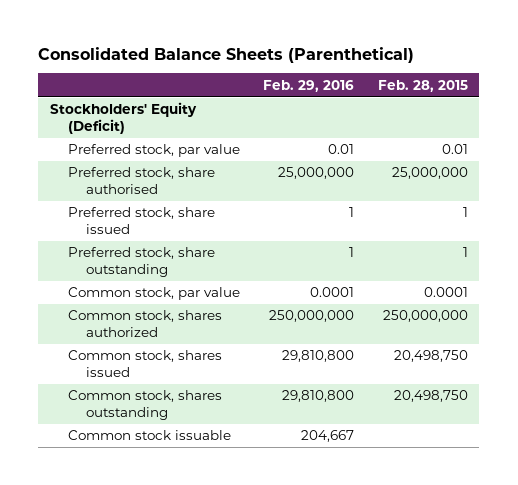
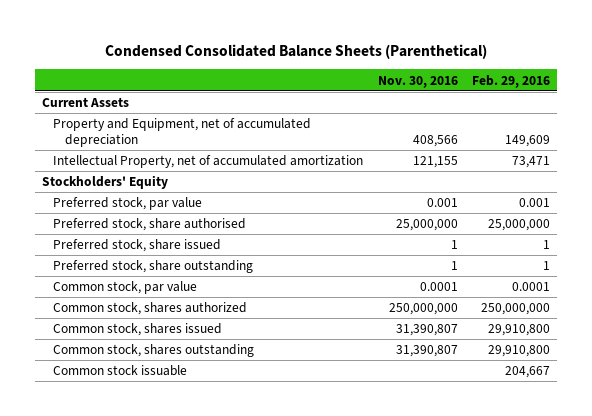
[38,46,415,63] Consolidated Balance Sheets (Parenthetical) -> [104,43,487,59] Condensed Consolidated Balance Sheets (Parenthetical)
[377,79,468,92] Feb. 28, 2015 -> none
none -> [377,75,458,88] Nov. 30, 2016
none -> [42,97,130,108] Current Assets
none -> [53,118,312,148] Property and Equipment, net of accumulated depreciation
none -> [53,155,364,169] Intellectual Property, net of accumulated amortization
[49,102,197,135] Stockholders' Equity (Deficit) -> [42,175,169,190] Stockholders' Equity
[328,144,355,155] 0.01 -> [518,198,550,208] 0.001
[282,350,355,363] 29,810,800 -> [487,324,550,337] 29,910,800
[282,390,355,403] 29,810,800 -> [487,345,550,358] 29,910,800

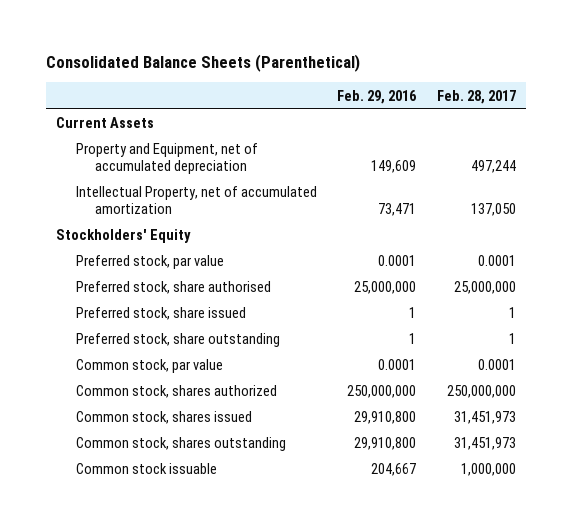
[104,43,487,59] Condensed Consolidated Balance Sheets (Parenthetical) -> [45,54,360,73] Consolidated Balance Sheets (Parenthetical)
[377,75,458,88] Nov. 30, 2016 -> none
none -> [436,89,516,104] Feb. 28, 2017
[518,198,550,208] 0.001 -> [378,255,417,267] 0.0001

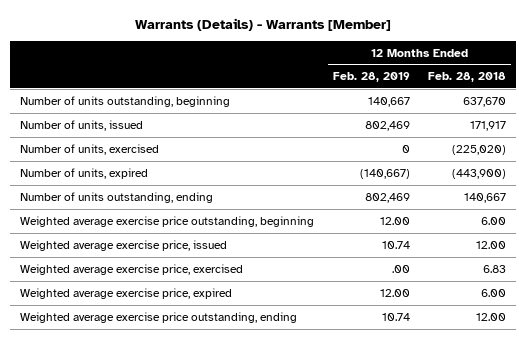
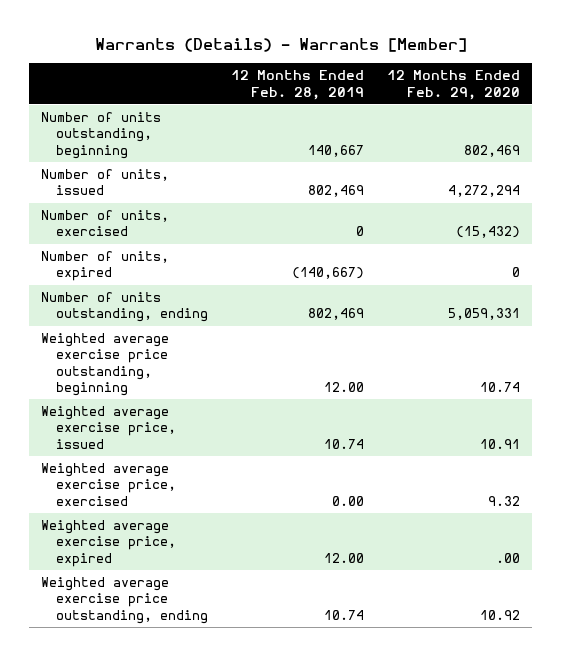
[428,72,507,83] Feb. 28, 2018 -> none
none -> [387,70,521,100] 12 Months Ended Feb. 29, 2020
[391,264,410,273] .00 -> [331,495,364,506] 0.00

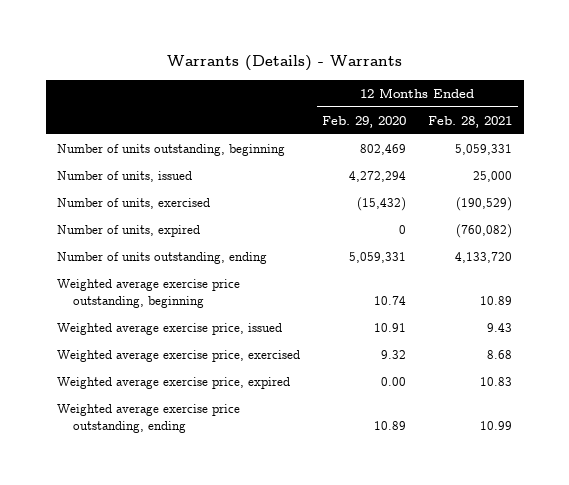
[94,38,467,53] Warrants (Details) - Warrants [Member] -> [166,55,402,72] Warrants (Details) - Warrants
[230,70,364,100] 12 Months Ended Feb. 28, 2019 -> none
none -> [428,115,513,128] Feb. 28, 2021
[496,552,521,563] .00 -> [381,377,407,387] 0.00
[480,609,521,620] 10.92 -> [374,420,407,430] 10.89

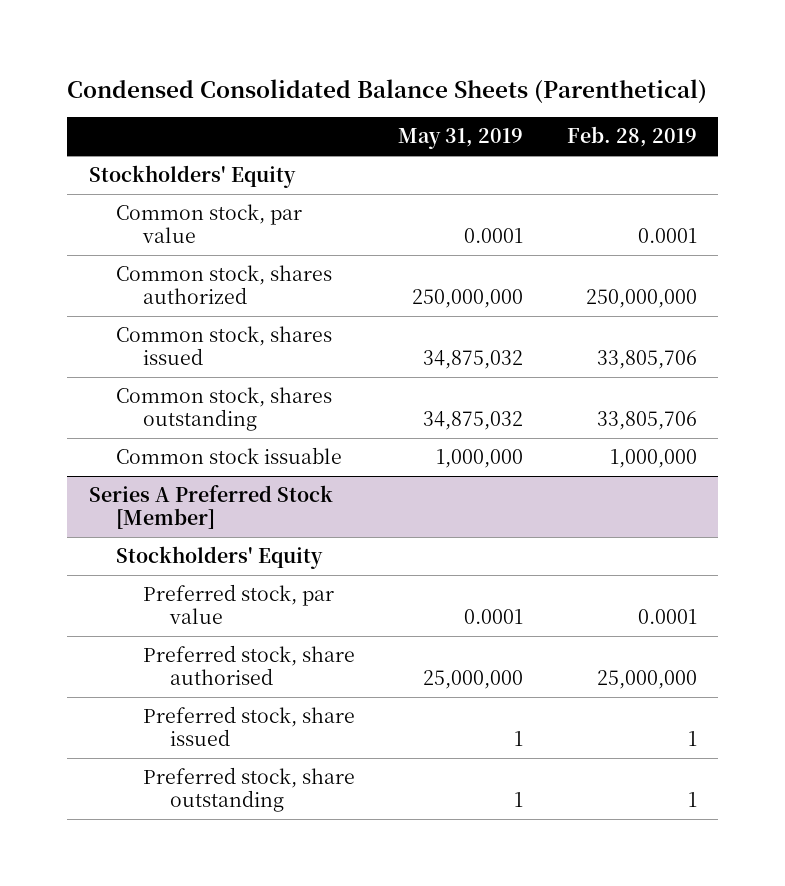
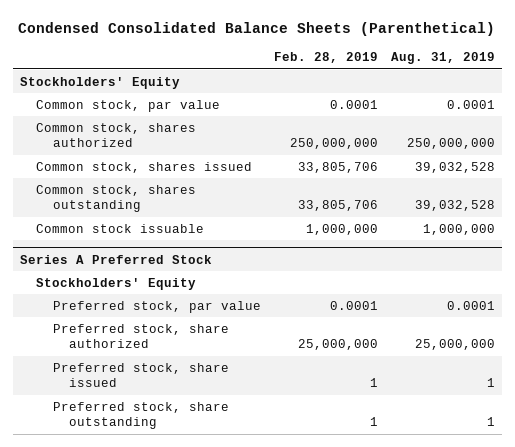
[398,128,524,150] May 31, 2019 -> none
none -> [391,52,496,65] Aug. 31, 2019
[88,485,333,529] Series A Preferred Stock [Member] -> [19,254,212,264] Series A Preferred Stock
[142,645,355,685] Preferred stock, share authorised -> [52,323,229,349] Preferred stock, share authorized

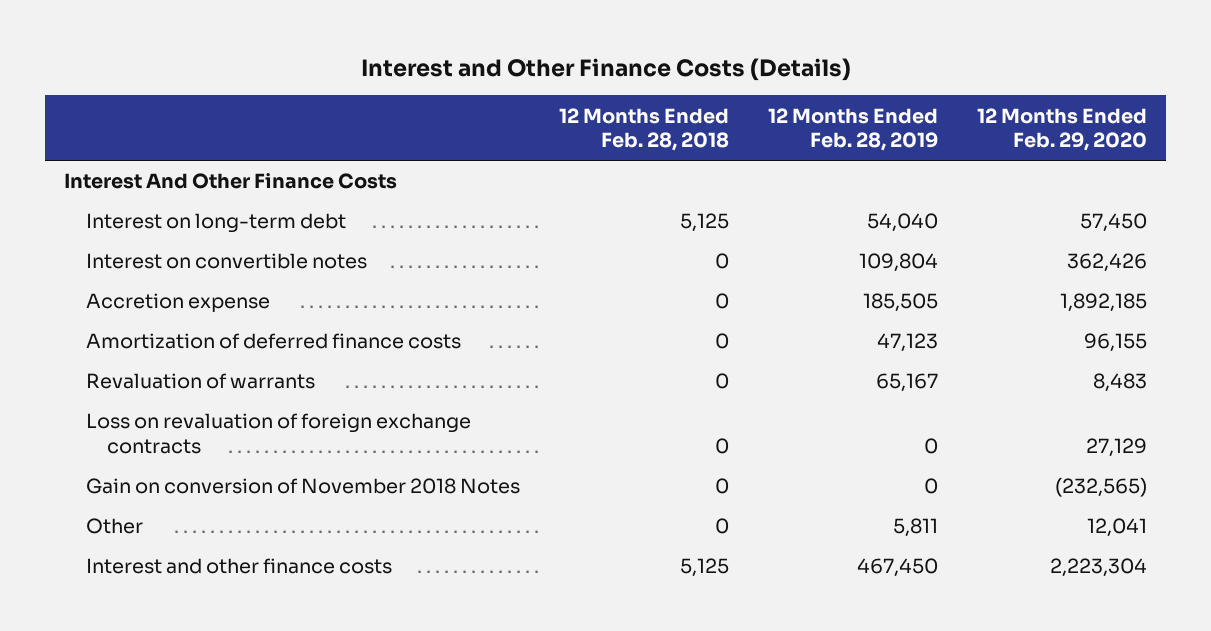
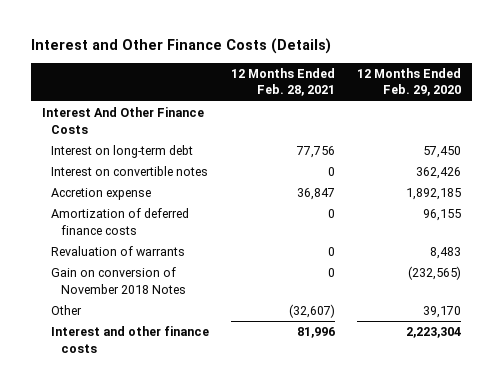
[558,107,729,152] 12 Months Ended Feb. 28, 2018 -> none
[767,107,938,152] 12 Months Ended Feb. 28, 2019 -> none
none -> [231,68,336,97] 12 Months Ended Feb. 28, 2021
[85,413,471,455] Loss on revaluation of foreign exchange contracts -> none
[1086,518,1147,538] 12,041 -> [423,306,462,319] 39,170

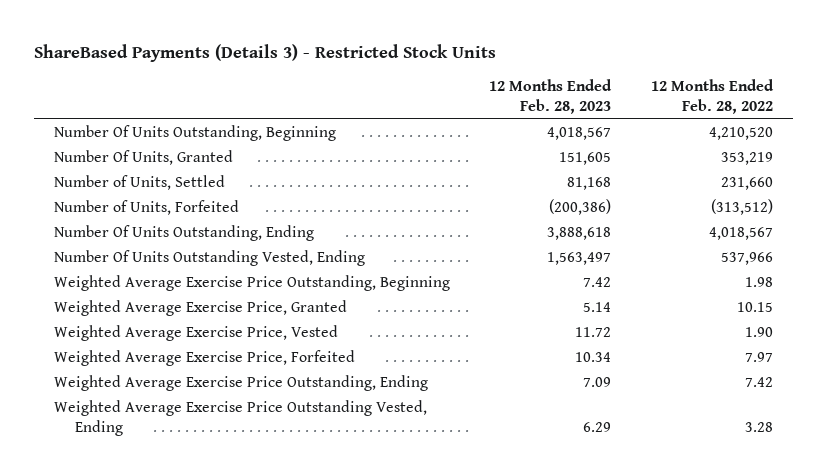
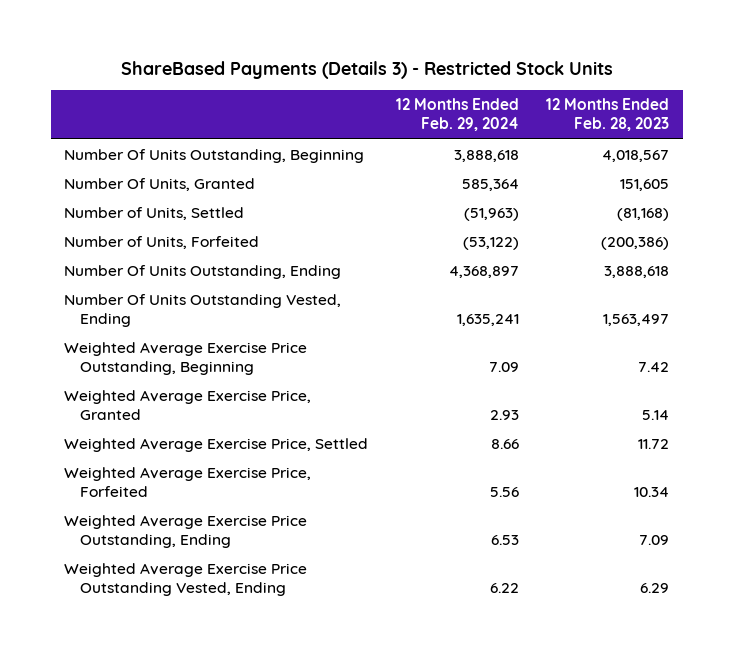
[651,78,775,114] 12 Months Ended Feb. 28, 2022 -> none
none -> [395,98,519,132] 12 Months Ended Feb. 29, 2024
[567,177,612,191] 81,168 -> [616,208,669,222] (81,168)
[53,325,338,342] Weighted Average Exercise Price, Vested -> [64,438,369,453] Weighted Average Exercise Price, Settled

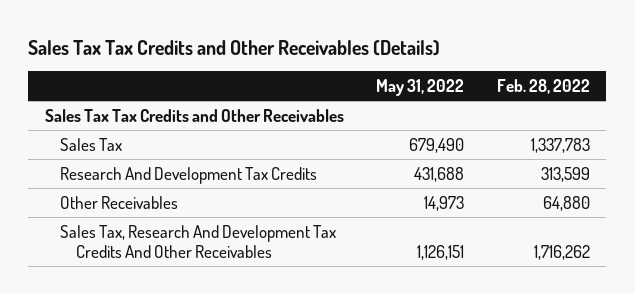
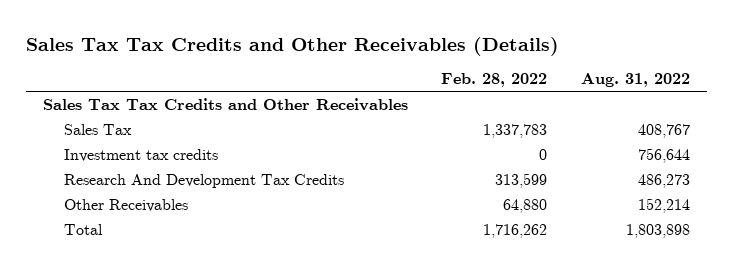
[376,79,465,97] May 31, 2022 -> none
none -> [581,73,691,88] Aug. 31, 2022
none -> [63,148,218,162] Investment tax credits
[60,224,337,258] Sales Tax, Research And Development Tax Credits And Other Receivables -> [63,223,103,235] Total

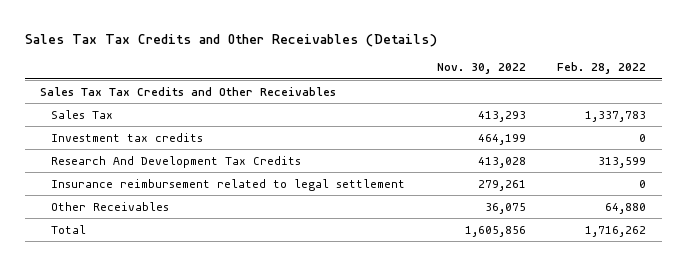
[581,73,691,88] Aug. 31, 2022 -> none
none -> [436,63,526,75] Nov. 30, 2022
none -> [51,178,406,191] Insurance reimbursement related to legal settlement

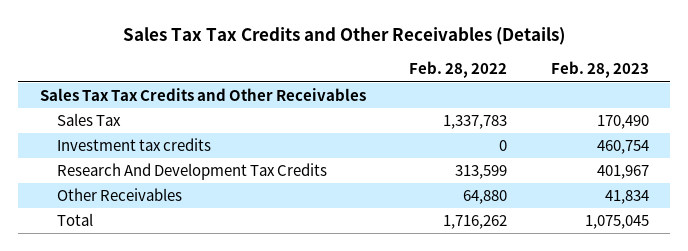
[436,63,526,75] Nov. 30, 2022 -> none
none -> [550,61,649,79] Feb. 28, 2023
[51,178,406,191] Insurance reimbursement related to legal settlement -> none

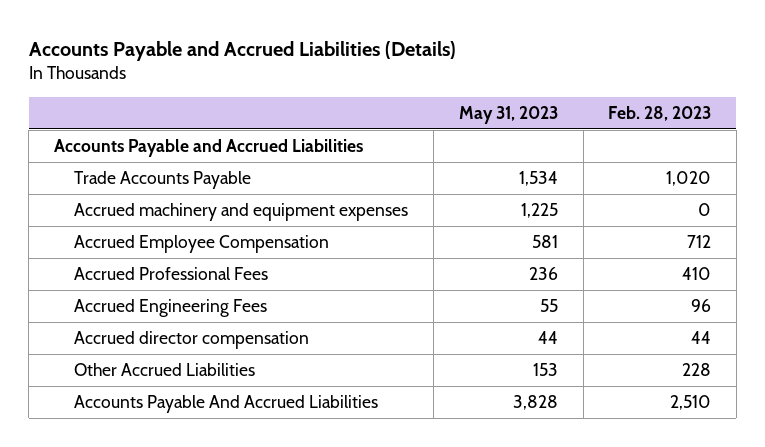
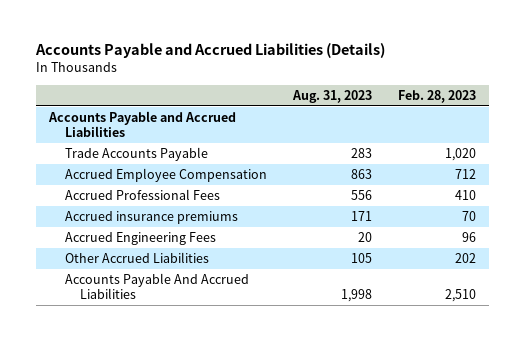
[458,105,558,124] May 31, 2023 -> none
none -> [291,89,372,103] Aug. 31, 2023
[74,203,409,222] Accrued machinery and equipment expenses -> none
none -> [64,211,238,225] Accrued insurance premiums
[74,331,310,350] Accrued director compensation -> none
[682,363,712,377] 228 -> [454,253,476,264] 202

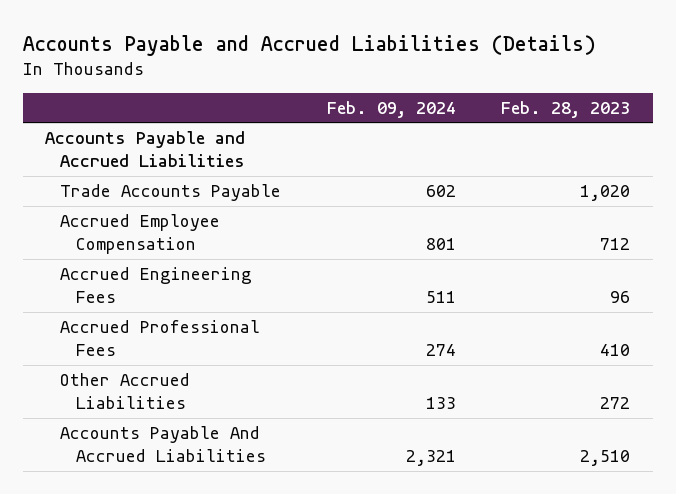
[291,89,372,103] Aug. 31, 2023 -> none
none -> [326,100,456,118] Feb. 09, 2024
[64,211,238,225] Accrued insurance premiums -> none
[64,189,220,201] Accrued Professional Fees -> [60,319,261,357] Accrued Professional Fees
[454,253,476,264] 202 -> [600,397,631,410] 272

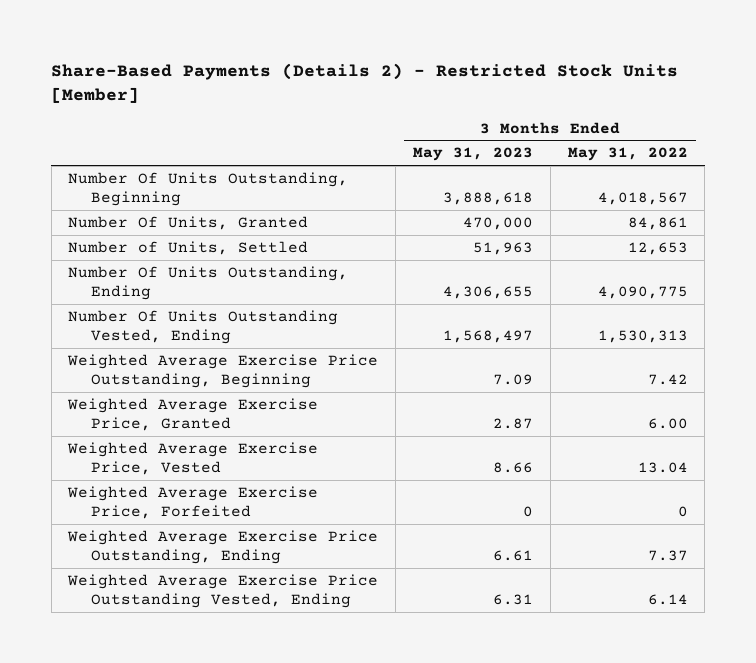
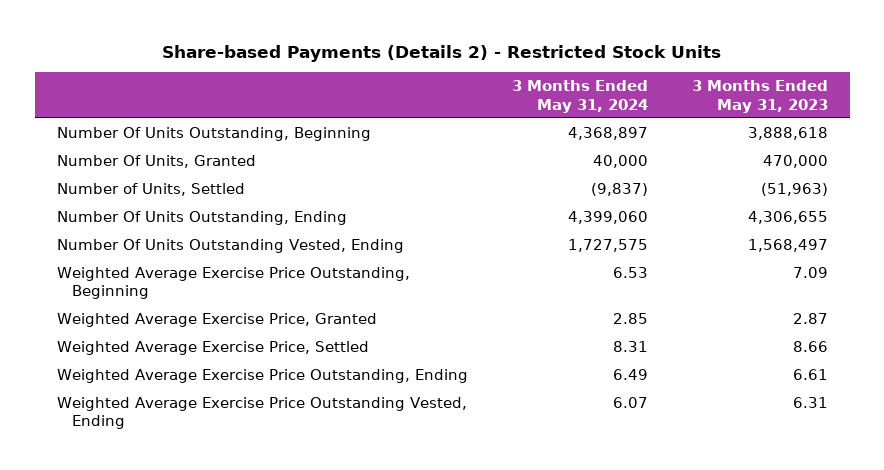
[51,62,679,104] Share-Based Payments (Details 2) - Restricted Stock Units [Member] -> [162,44,722,62] Share-based Payments (Details 2) - Restricted Stock Units
[567,147,688,162] May 31, 2022 -> none
none -> [511,80,648,113] 3 Months Ended May 31, 2024
[472,241,533,255] 51,963 -> [760,183,828,197] (51,963)
[67,485,319,520] Weighted Average Exercise Price, Forfeited -> none
[67,441,319,476] Weighted Average Exercise Price, Vested -> [56,341,369,356] Weighted Average Exercise Price, Settled

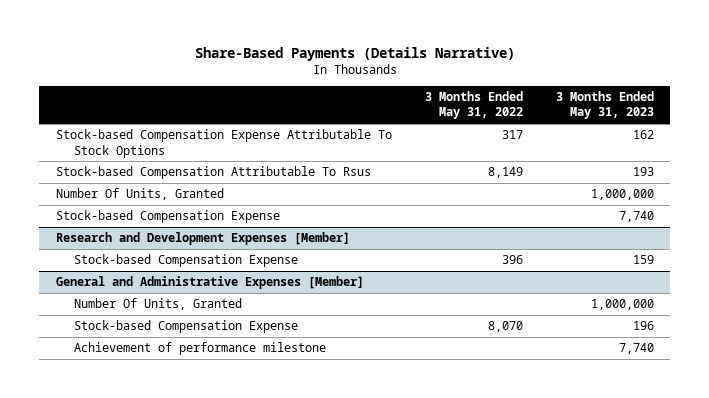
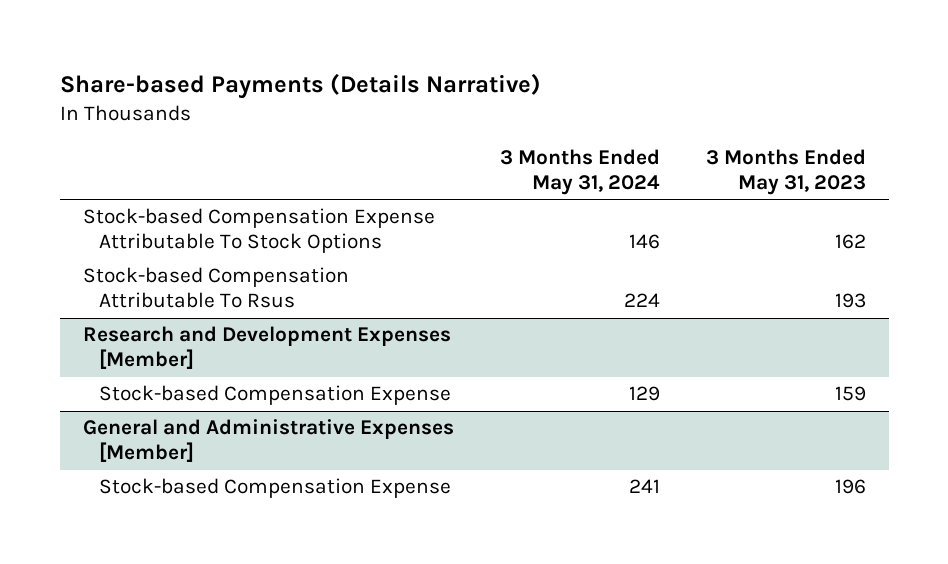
[194,46,515,61] Share-Based Payments (Details Narrative) -> [59,72,541,99] Share-based Payments (Details Narrative)
[424,91,523,120] 3 Months Ended May 31, 2022 -> none
none -> [499,149,660,195] 3 Months Ended May 31, 2024
[55,188,224,201] Number Of Units, Granted -> none
[55,210,280,224] Stock-based Compensation Expense -> none
[74,298,243,311] Number Of Units, Granted -> none
[74,342,327,356] Achievement of performance milestone -> none

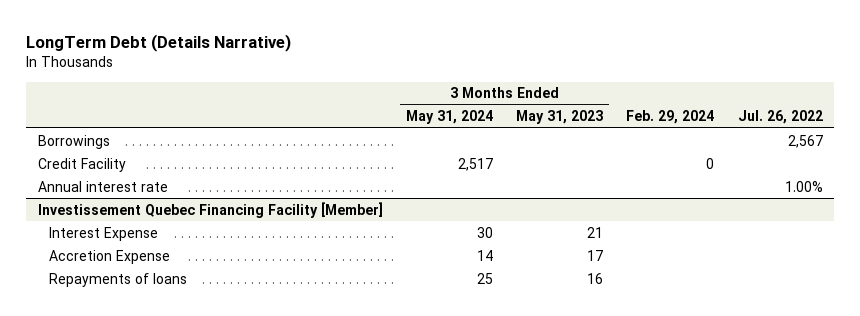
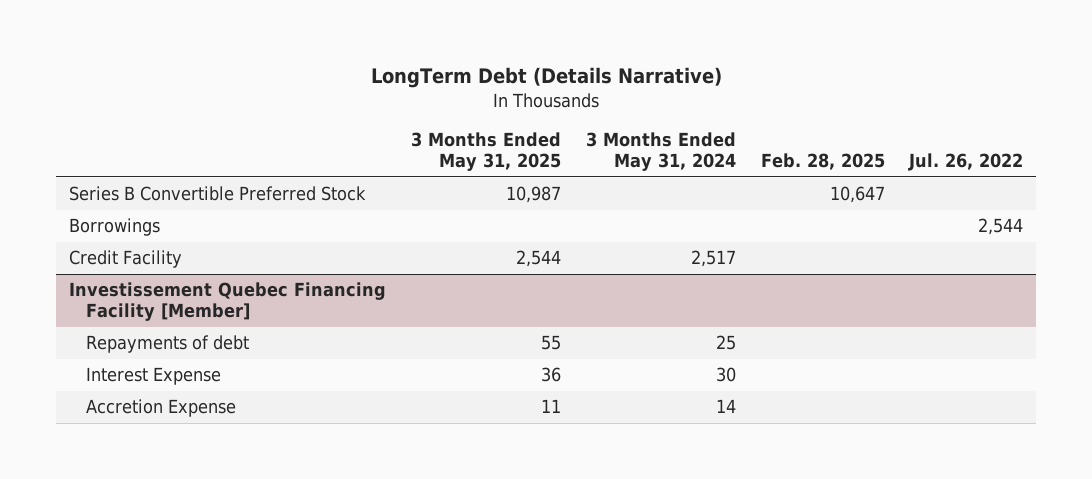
[516,110,604,125] May 31, 2023 -> none
[626,110,715,125] Feb. 29, 2024 -> none
none -> [410,132,561,172] 3 Months Ended May 31, 2025
none -> [760,153,885,171] Feb. 28, 2025
none -> [68,186,366,202] Series B Convertible Preferred Stock
[787,134,823,148] 2,567 -> [978,218,1024,236] 2,544
[37,180,168,192] Annual interest rate -> none
none -> [85,335,249,354] Repayments of debt
[48,272,187,287] Repayments of loans -> none

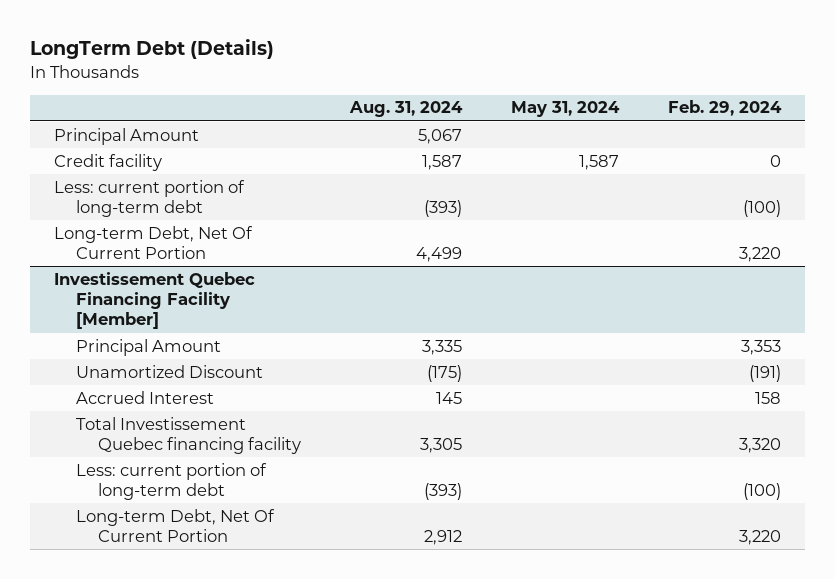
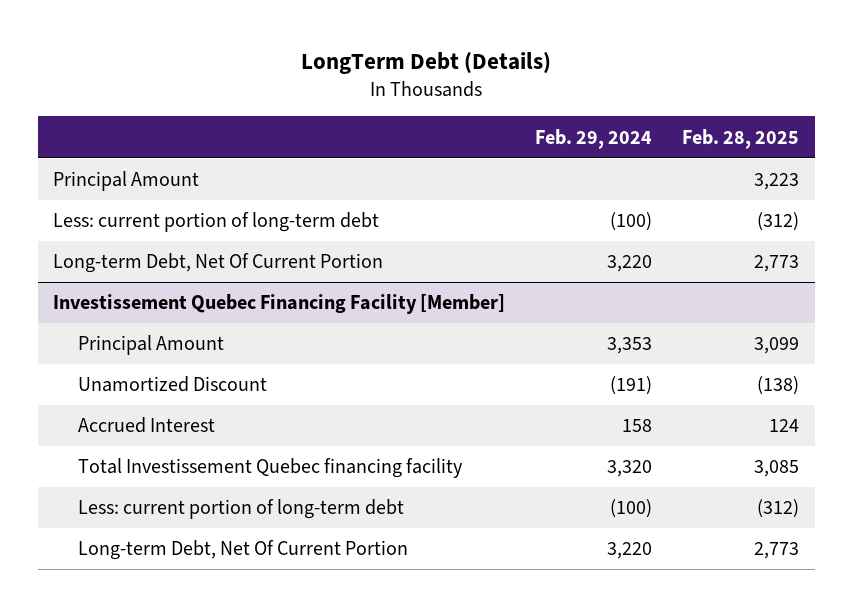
[348,101,463,118] Aug. 31, 2024 -> none
[510,101,620,118] May 31, 2024 -> none
none -> [682,128,800,149] Feb. 28, 2025
[54,153,163,171] Credit facility -> none

